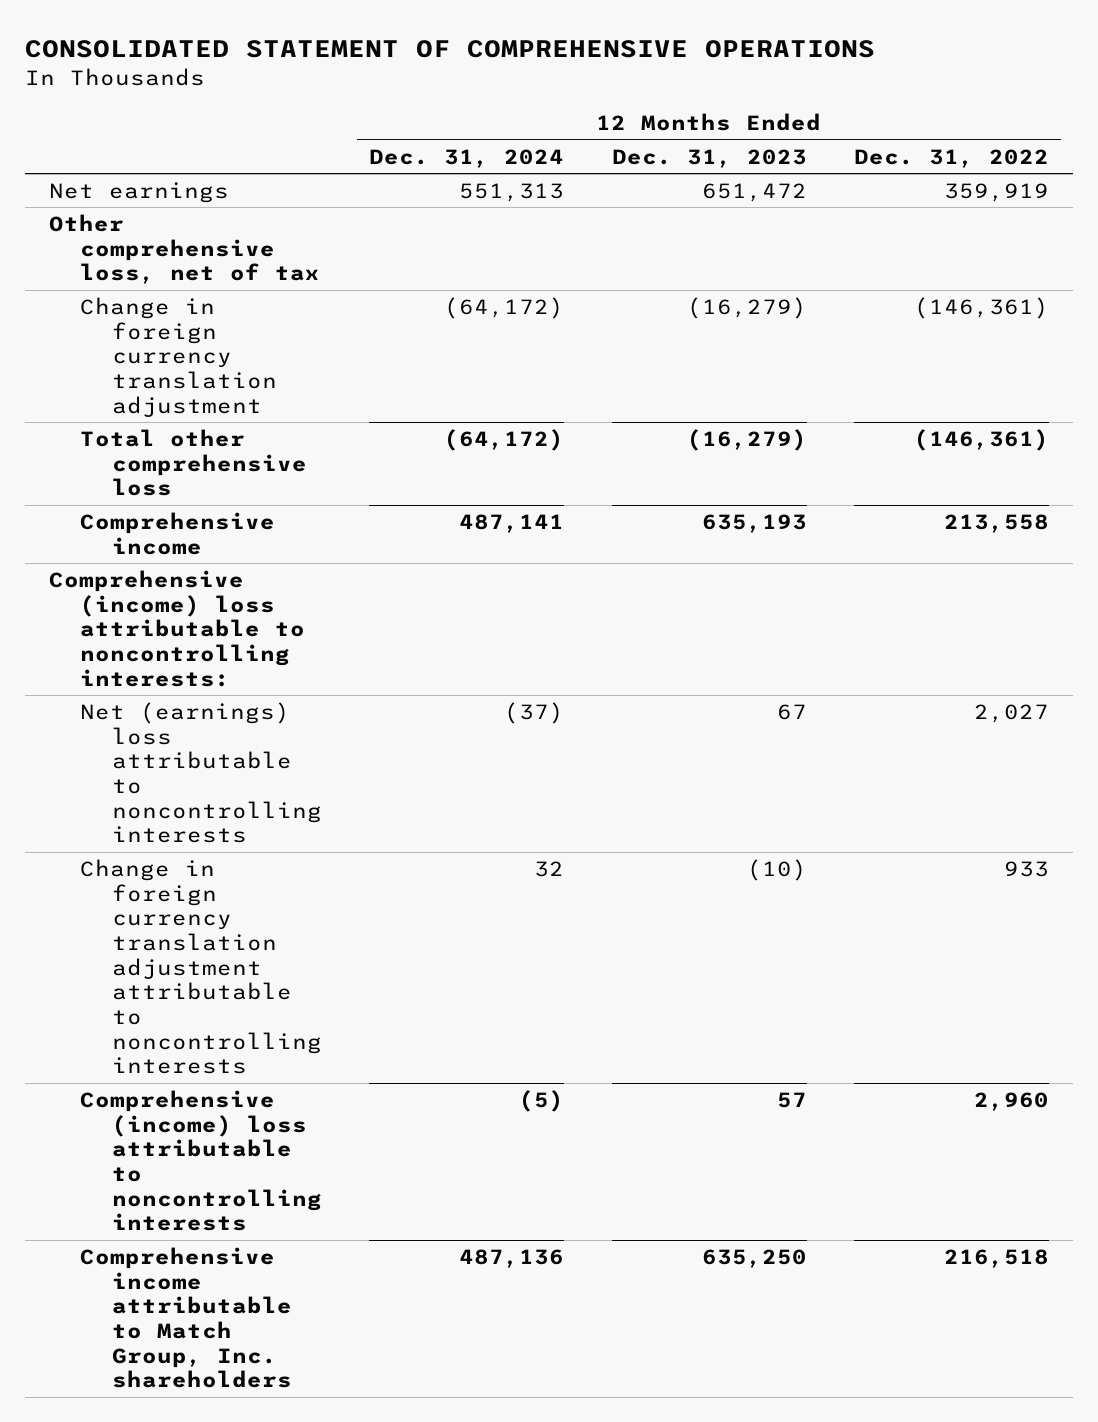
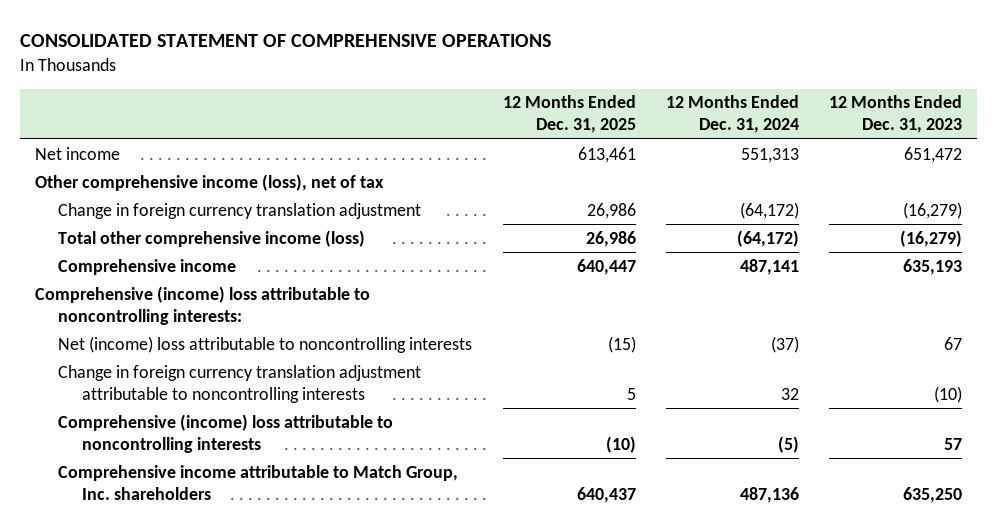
[854,148,1050,168] Dec. 31, 2022 -> none
none -> [502,95,636,134] 12 Months Ended Dec. 31, 2025
[49,181,230,203] Net earnings -> [35,146,121,160] Net income
[49,213,321,285] Other comprehensive loss, net of tax -> [35,173,385,191] Other comprehensive income (loss), net of tax
[80,428,307,497] Total other comprehensive loss -> [58,229,366,247] Total other comprehensive income (loss)
[80,701,322,844] Net (earnings) loss attributable to noncontrolling interests -> [58,335,473,353] Net (income) loss attributable to noncontrolling interests

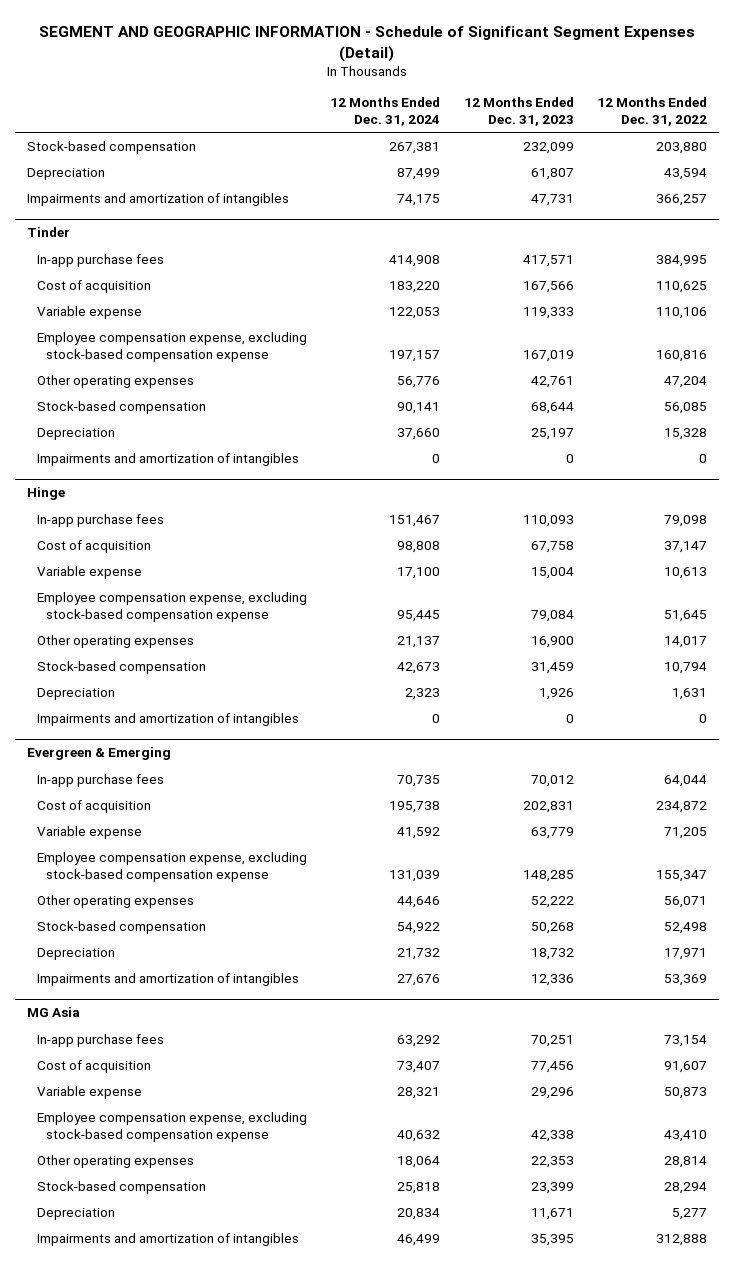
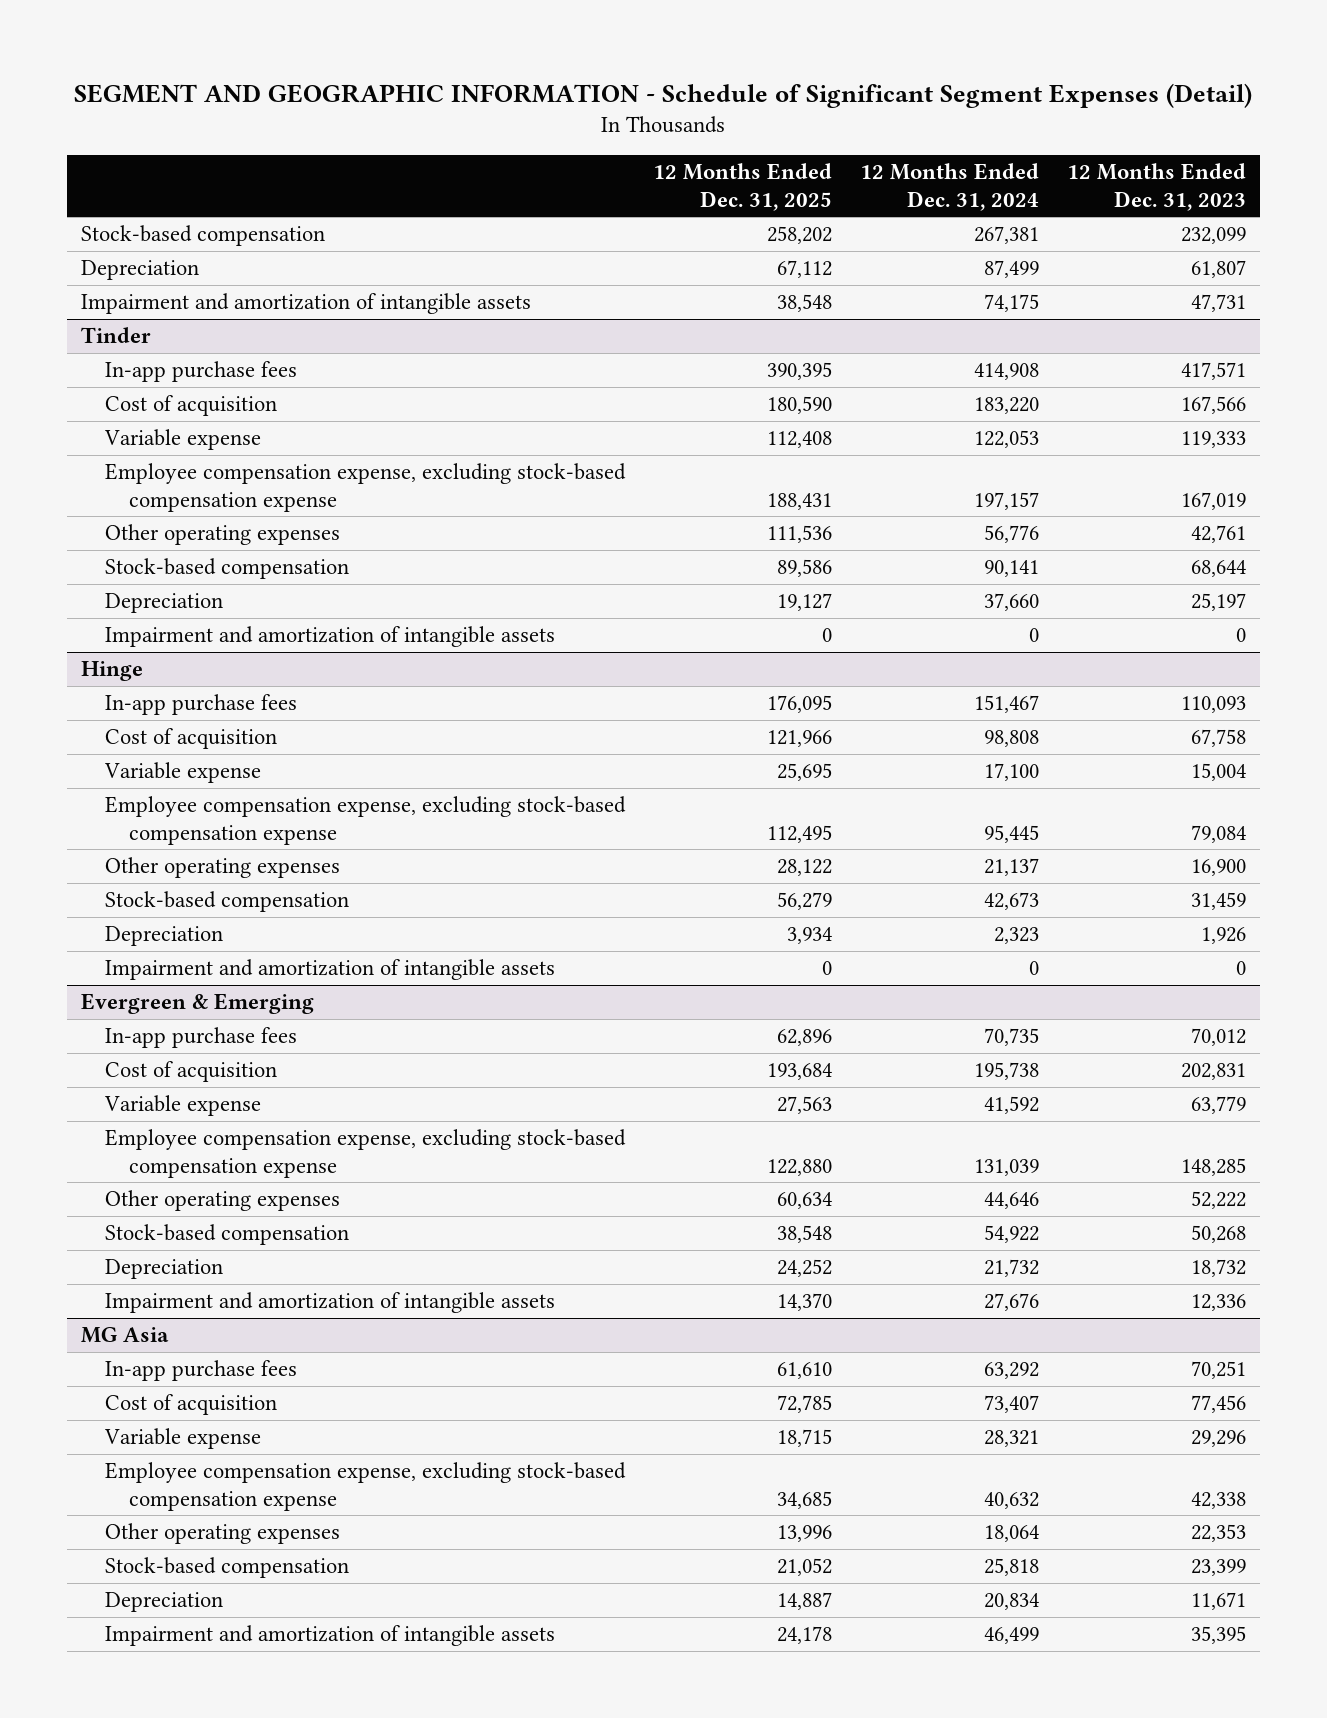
[597,97,708,127] 12 Months Ended Dec. 31, 2022 -> none
none -> [652,163,832,211] 12 Months Ended Dec. 31, 2025
[27,192,290,206] Impairments and amortization of intangibles -> [80,293,531,315] Impairment and amortization of intangible assets
[36,452,299,466] Impairments and amortization of intangibles -> [104,626,555,648] Impairment and amortization of intangible assets
[36,712,299,726] Impairments and amortization of intangibles -> [104,959,555,981] Impairment and amortization of intangible assets
[36,972,299,986] Impairments and amortization of intangibles -> [104,1292,555,1314] Impairment and amortization of intangible assets
[36,1232,299,1246] Impairments and amortization of intangibles -> [104,1625,555,1647] Impairment and amortization of intangible assets

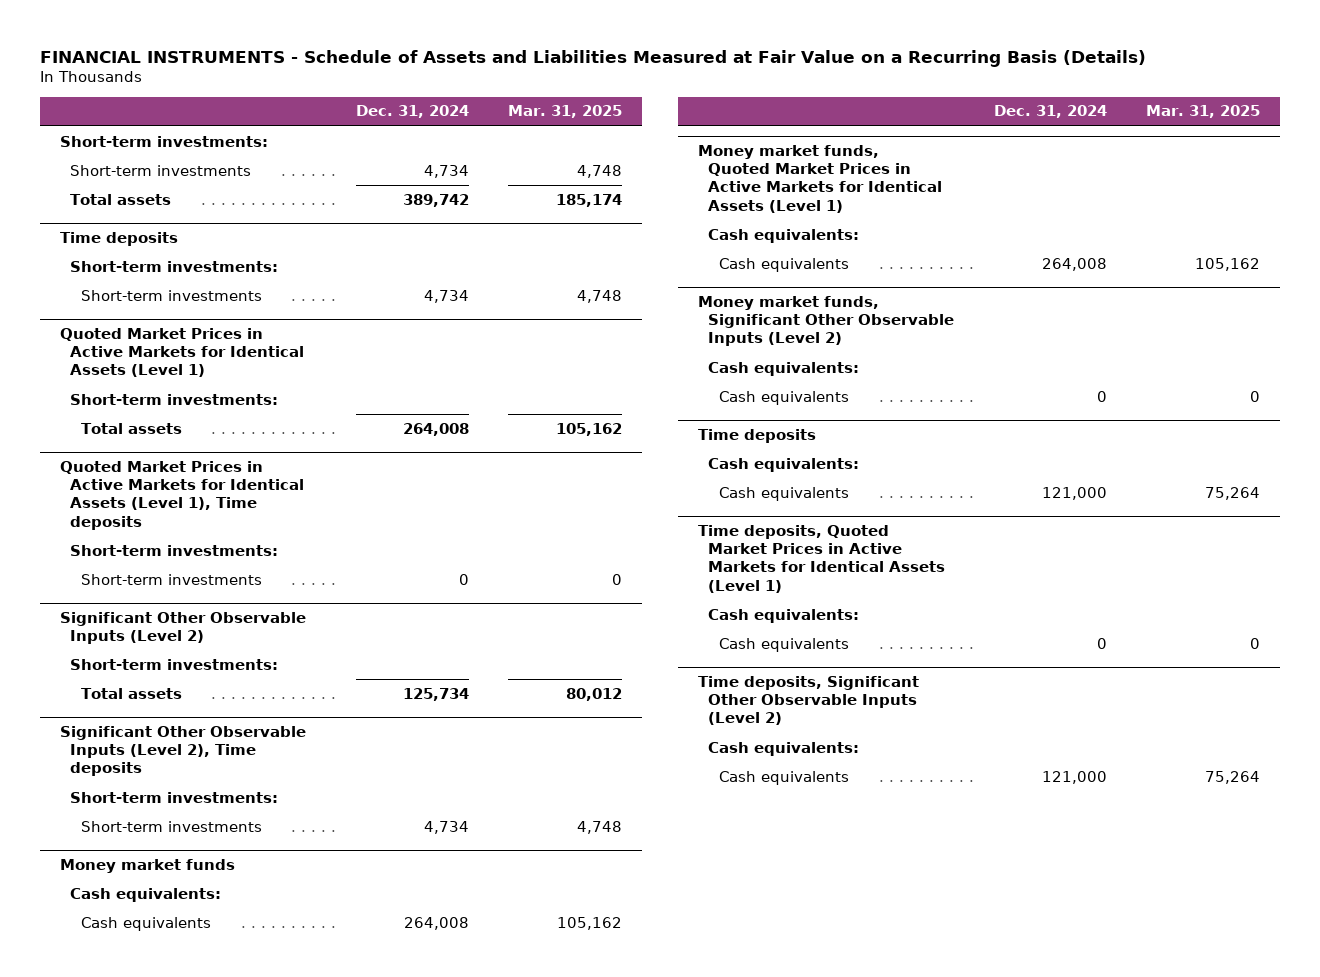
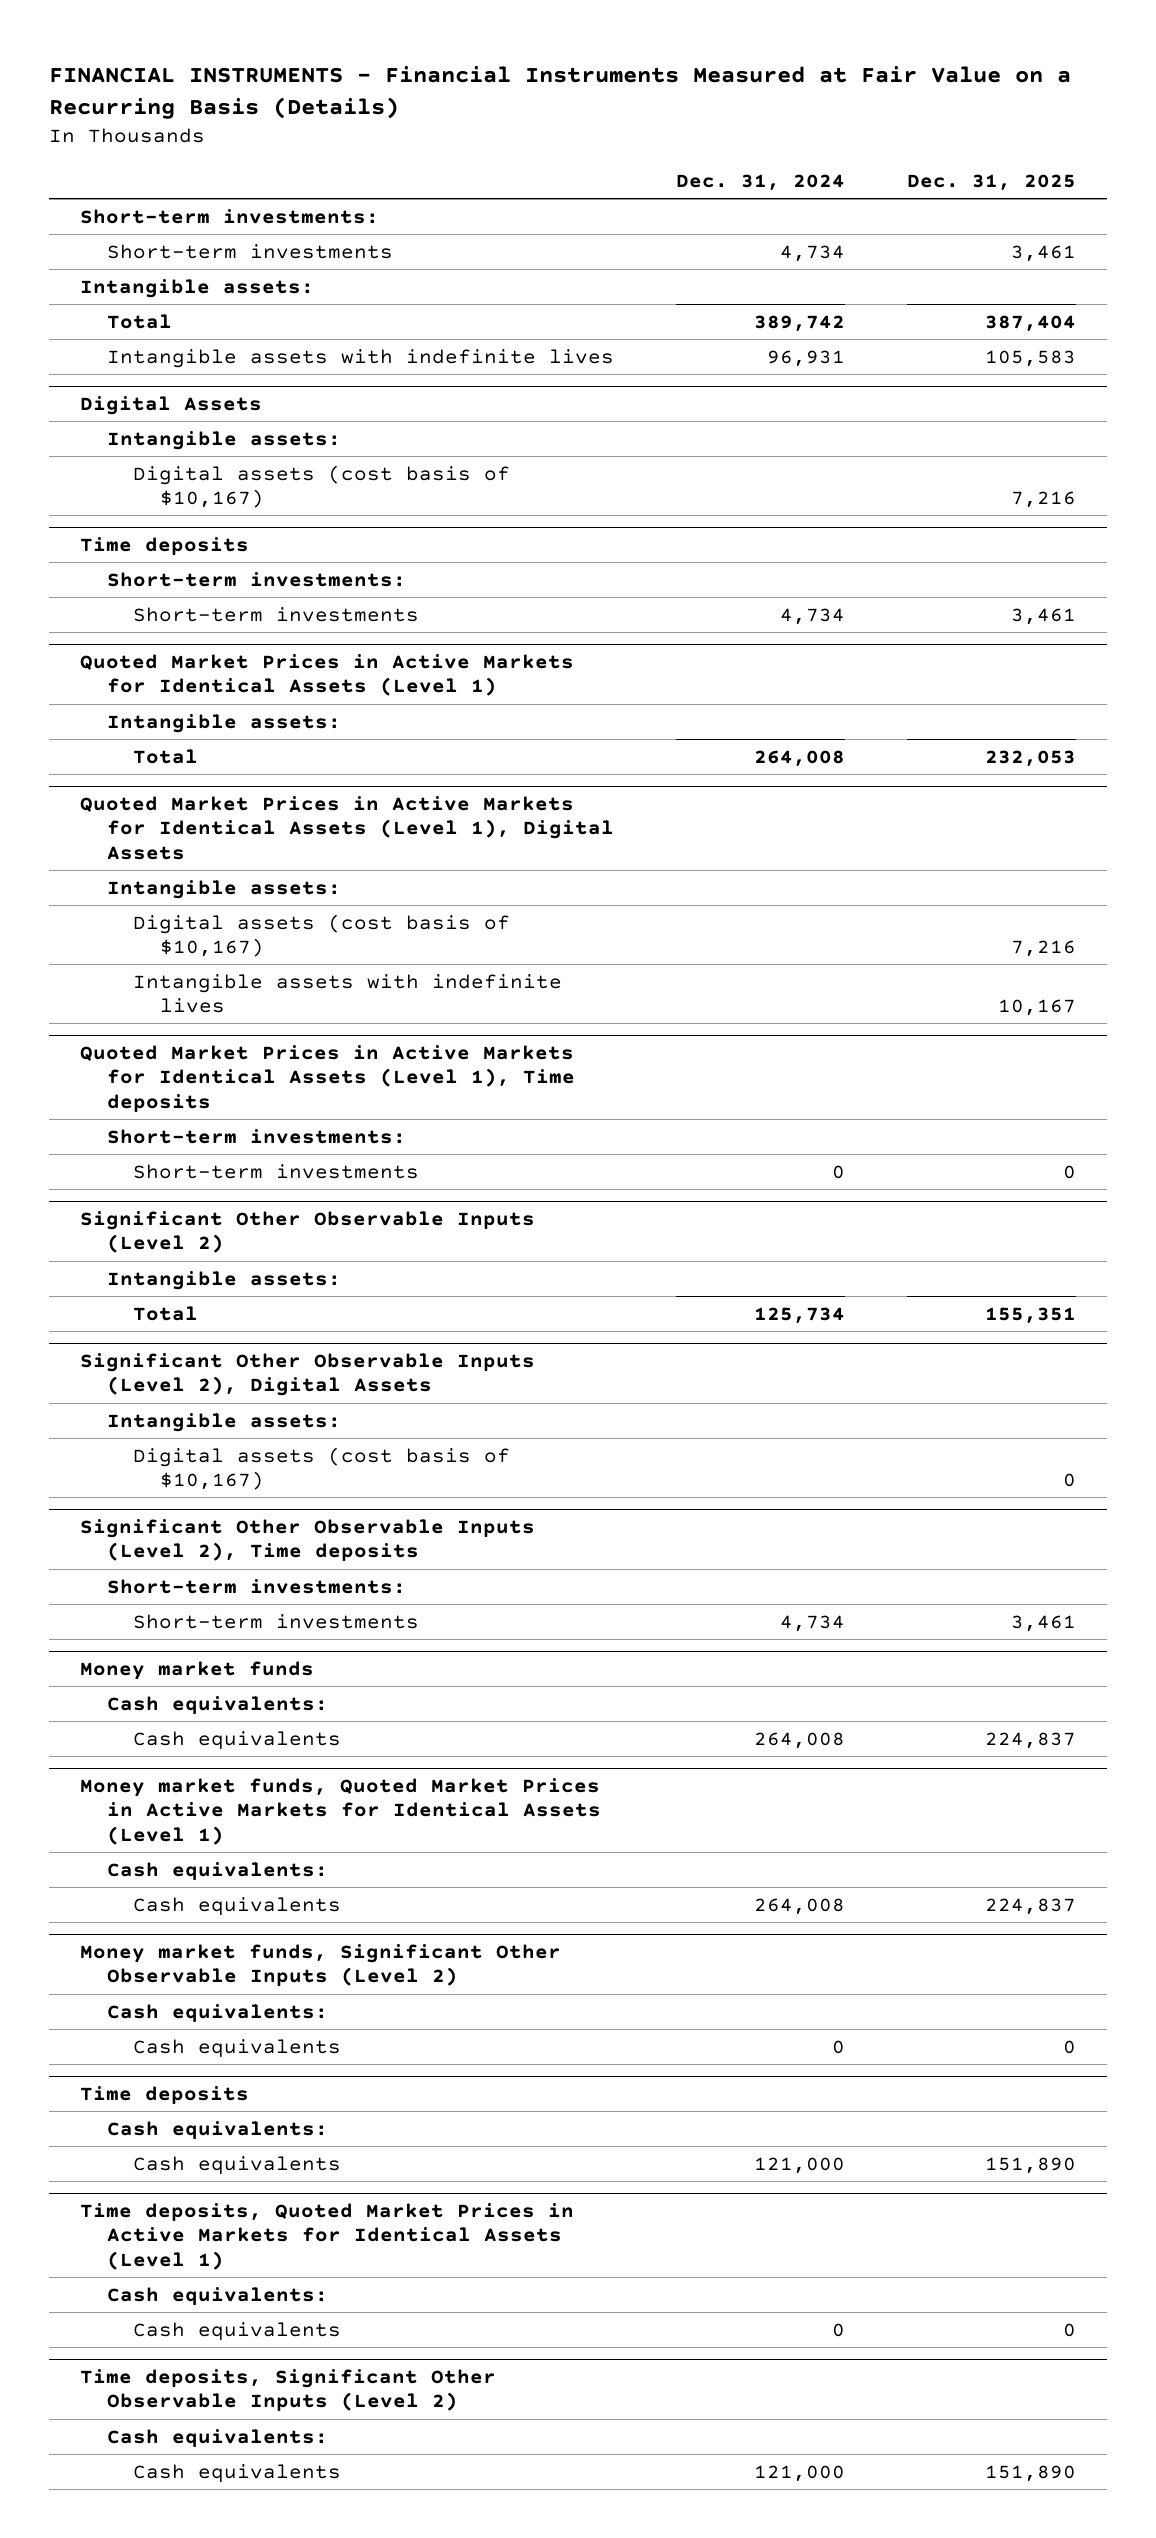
[40,49,1147,67] FINANCIAL INSTRUMENTS - Schedule of Assets and Liabilities Measured at Fair Value on a Recurring Basis (Details) -> [49,65,1072,120] FINANCIAL INSTRUMENTS - Financial Instruments Measured at Fair Value on a Recurring Basis (Details)
[508,105,623,119] Mar. 31, 2025 -> none
none -> [906,173,1076,191] Dec. 31, 2025
none -> [80,278,315,298] Intangible assets:
[70,193,172,205] Total assets -> [106,313,172,329] Total
none -> [106,348,614,368] Intangible assets with indefinite lives
none -> [80,395,263,415] Digital Assets
none -> [106,430,341,450] Intangible assets:
none -> [133,464,511,509] Digital assets (cost basis of $10,167)
[70,393,279,405] Short-term investments: -> none
none -> [106,713,341,733] Intangible assets:
[80,422,182,434] Total assets -> [133,748,199,764] Total
none -> [80,795,614,860] Quoted Market Prices in Active Markets for Identical Assets (Level 1), Digital Assets
none -> [106,879,341,899] Intangible assets:
none -> [133,913,511,958] Digital assets (cost basis of $10,167)
none -> [133,973,563,1014] Intangible assets with indefinite lives
[70,658,279,670] Short-term investments: -> none
none -> [106,1270,341,1290] Intangible assets:
[80,687,182,699] Total assets -> [133,1305,199,1321] Total
none -> [80,1352,536,1397] Significant Other Observable Inputs (Level 2), Digital Assets
none -> [106,1412,341,1432] Intangible assets:
none -> [133,1446,511,1491] Digital assets (cost basis of $10,167)

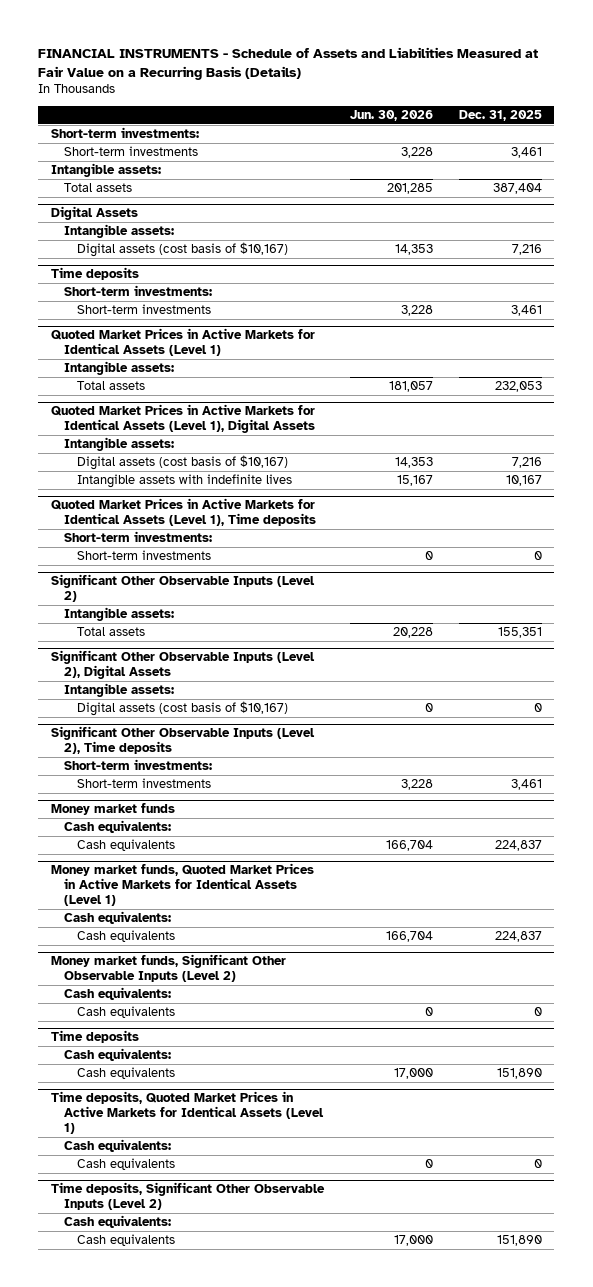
[49,65,1072,120] FINANCIAL INSTRUMENTS - Financial Instruments Measured at Fair Value on a Recurring Basis (Details) -> [38,46,539,80] FINANCIAL INSTRUMENTS - Schedule of Assets and Liabilities Measured at Fair Value on a Recurring Basis (Details)
[675,173,845,191] Dec. 31, 2024 -> none
none -> [349,109,433,121] Jun. 30, 2026
[106,348,614,368] Intangible assets with indefinite lives -> none
[106,313,172,329] Total -> [64,183,133,193] Total assets
[133,748,199,764] Total -> [77,381,146,391] Total assets
[133,1305,199,1321] Total -> [77,627,146,637] Total assets

